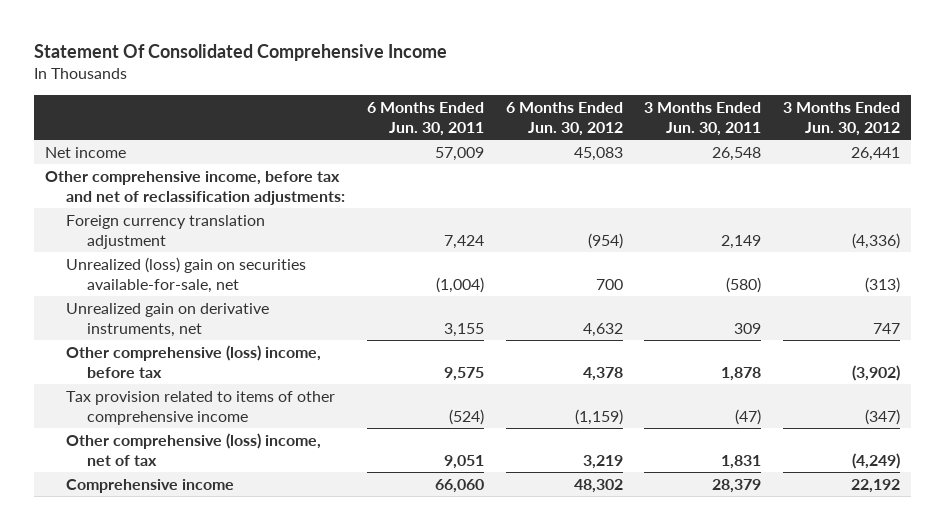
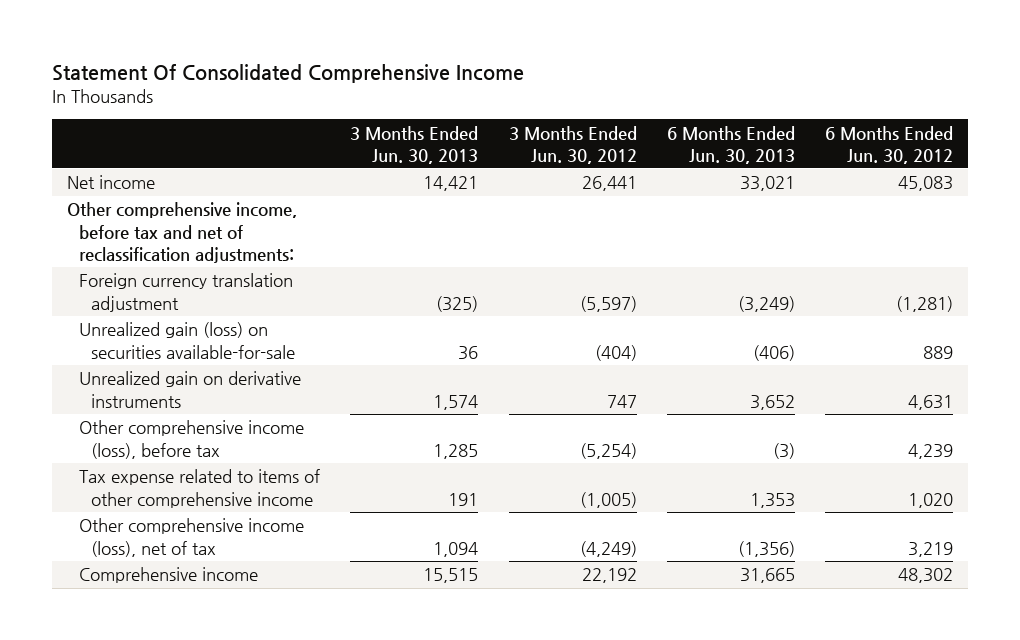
[366,101,484,137] 6 Months Ended Jun. 30, 2011 -> none
[644,101,762,137] 3 Months Ended Jun. 30, 2011 -> none
none -> [350,125,479,164] 3 Months Ended Jun. 30, 2013
none -> [666,125,795,164] 6 Months Ended Jun. 30, 2013
[587,232,623,249] (954) -> [895,295,953,312] (1,281)
[852,232,901,249] (4,336) -> [579,295,637,312] (5,597)
[65,256,306,293] Unrealized (loss) gain on securities available-for-sale, net -> [79,322,296,359] Unrealized gain (loss) on securities available-for-sale
[595,278,623,290] 700 -> [922,345,953,359] 889
[865,276,901,293] (313) -> [594,344,637,361] (404)
[65,302,269,337] Unrealized gain on derivative instruments, net -> [79,371,302,408] Unrealized gain on derivative instruments
[582,322,623,337] 4,632 -> [907,394,953,410] 4,631
[65,344,321,378] Other comprehensive (loss) income, before tax -> [79,420,305,459] Other comprehensive income (loss), before tax
[582,366,623,381] 4,378 -> [907,443,953,459] 4,239
[852,364,901,381] (3,902) -> [579,442,637,459] (5,254)
[65,390,335,425] Tax provision related to items of other comprehensive income -> [79,469,321,508] Tax expense related to items of other comprehensive income
[574,408,623,425] (1,159) -> [907,492,953,508] 1,020
[865,408,901,425] (347) -> [579,491,637,508] (1,005)
[65,432,321,466] Other comprehensive (loss) income, net of tax -> [79,518,305,557] Other comprehensive income (loss), net of tax

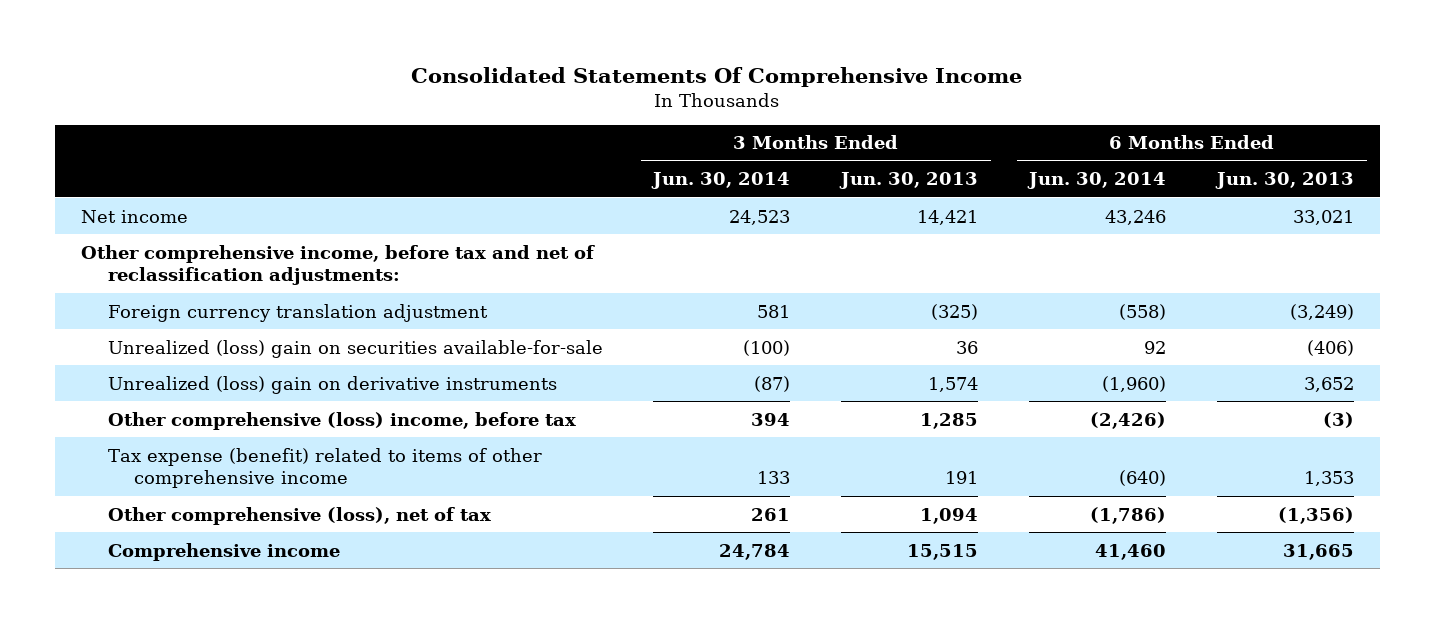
[51,63,524,83] Statement Of Consolidated Comprehensive Income -> [411,66,1023,87] Consolidated Statements Of Comprehensive Income
[508,125,637,164] 3 Months Ended Jun. 30, 2012 -> none
[824,125,953,164] 6 Months Ended Jun. 30, 2012 -> none
none -> [651,172,791,190] Jun. 30, 2014
none -> [1027,172,1167,190] Jun. 30, 2014
[79,322,296,359] Unrealized gain (loss) on securities available-for-sale -> [107,339,603,358] Unrealized (loss) gain on securities available-for-sale
[79,371,302,408] Unrealized gain on derivative instruments -> [107,375,557,394] Unrealized (loss) gain on derivative instruments
[79,420,305,459] Other comprehensive income (loss), before tax -> [107,411,576,430] Other comprehensive (loss) income, before tax
[79,469,321,508] Tax expense related to items of other comprehensive income -> [107,447,542,489] Tax expense (benefit) related to items of other comprehensive income
[79,518,305,557] Other comprehensive income (loss), net of tax -> [107,506,491,525] Other comprehensive (loss), net of tax

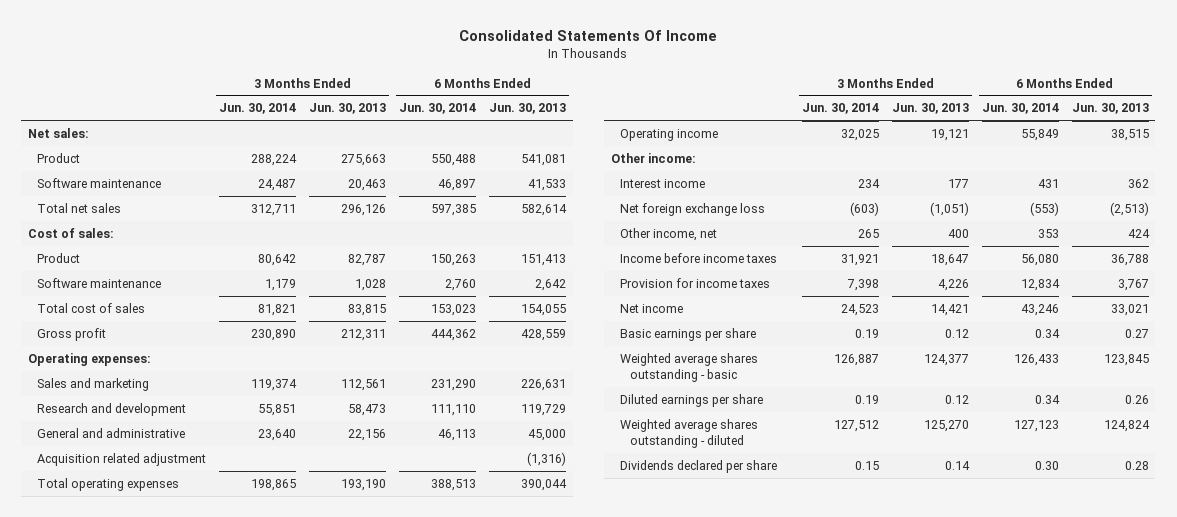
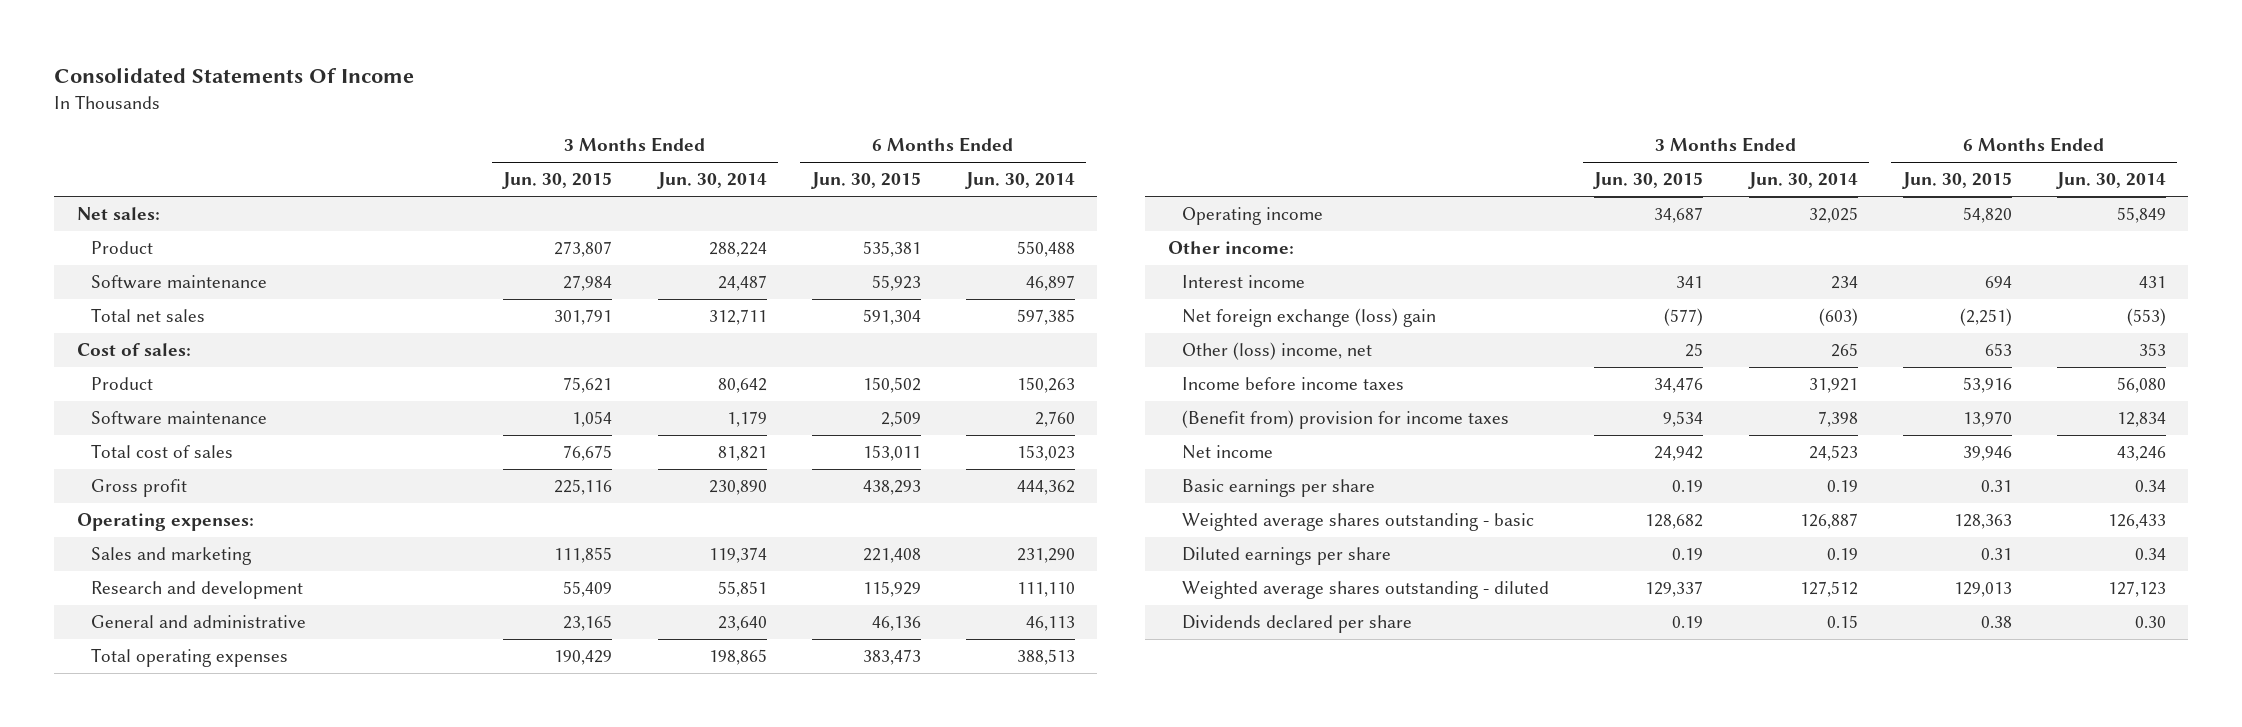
[309,103,387,115] Jun. 30, 2013 -> none
[489,103,567,115] Jun. 30, 2013 -> none
none -> [502,172,613,190] Jun. 30, 2015
none -> [810,172,921,190] Jun. 30, 2015
[37,452,207,466] Acquisition related adjustment -> none
[620,202,766,216] Net foreign exchange loss -> [1182,308,1437,328] Net foreign exchange (loss) gain
[620,227,718,241] Other income, net -> [1182,342,1373,361] Other (loss) income, net
[620,277,771,288] Provision for income taxes -> [1182,410,1510,430] (Benefit from) provision for income taxes

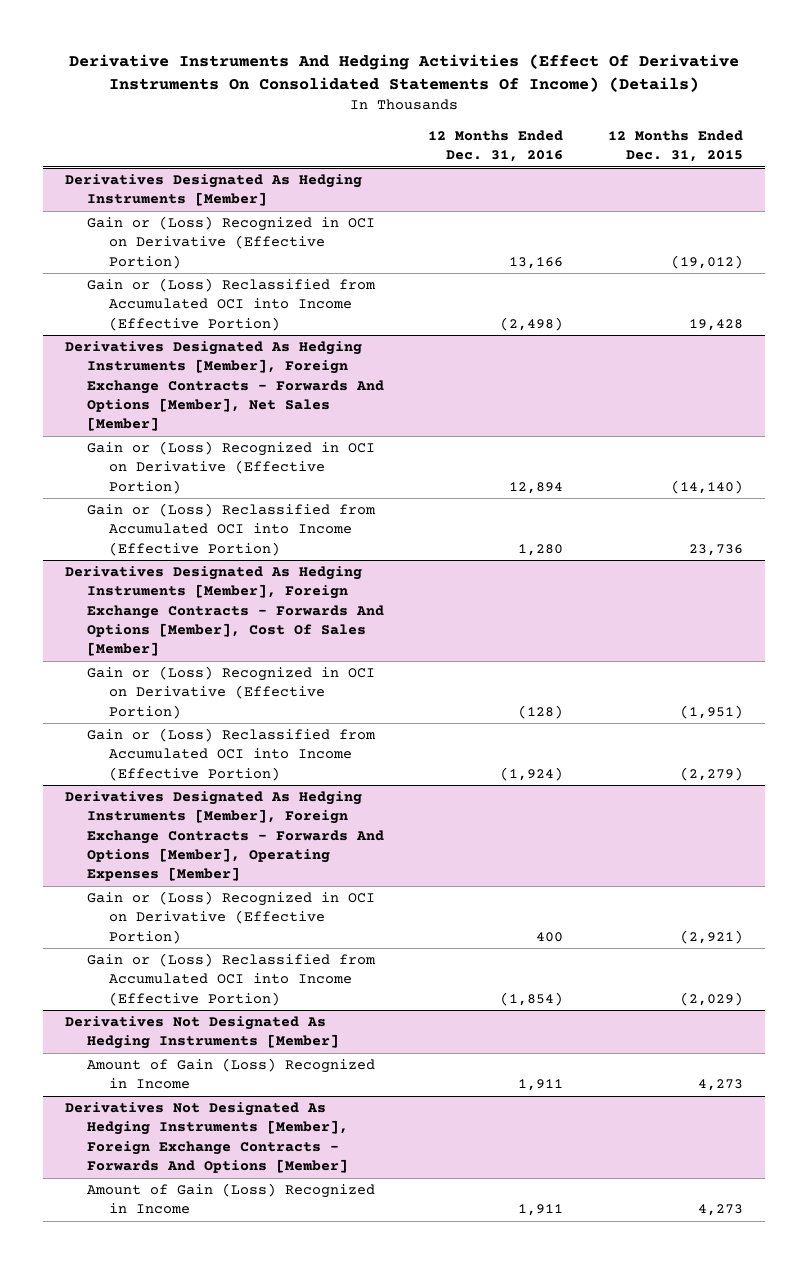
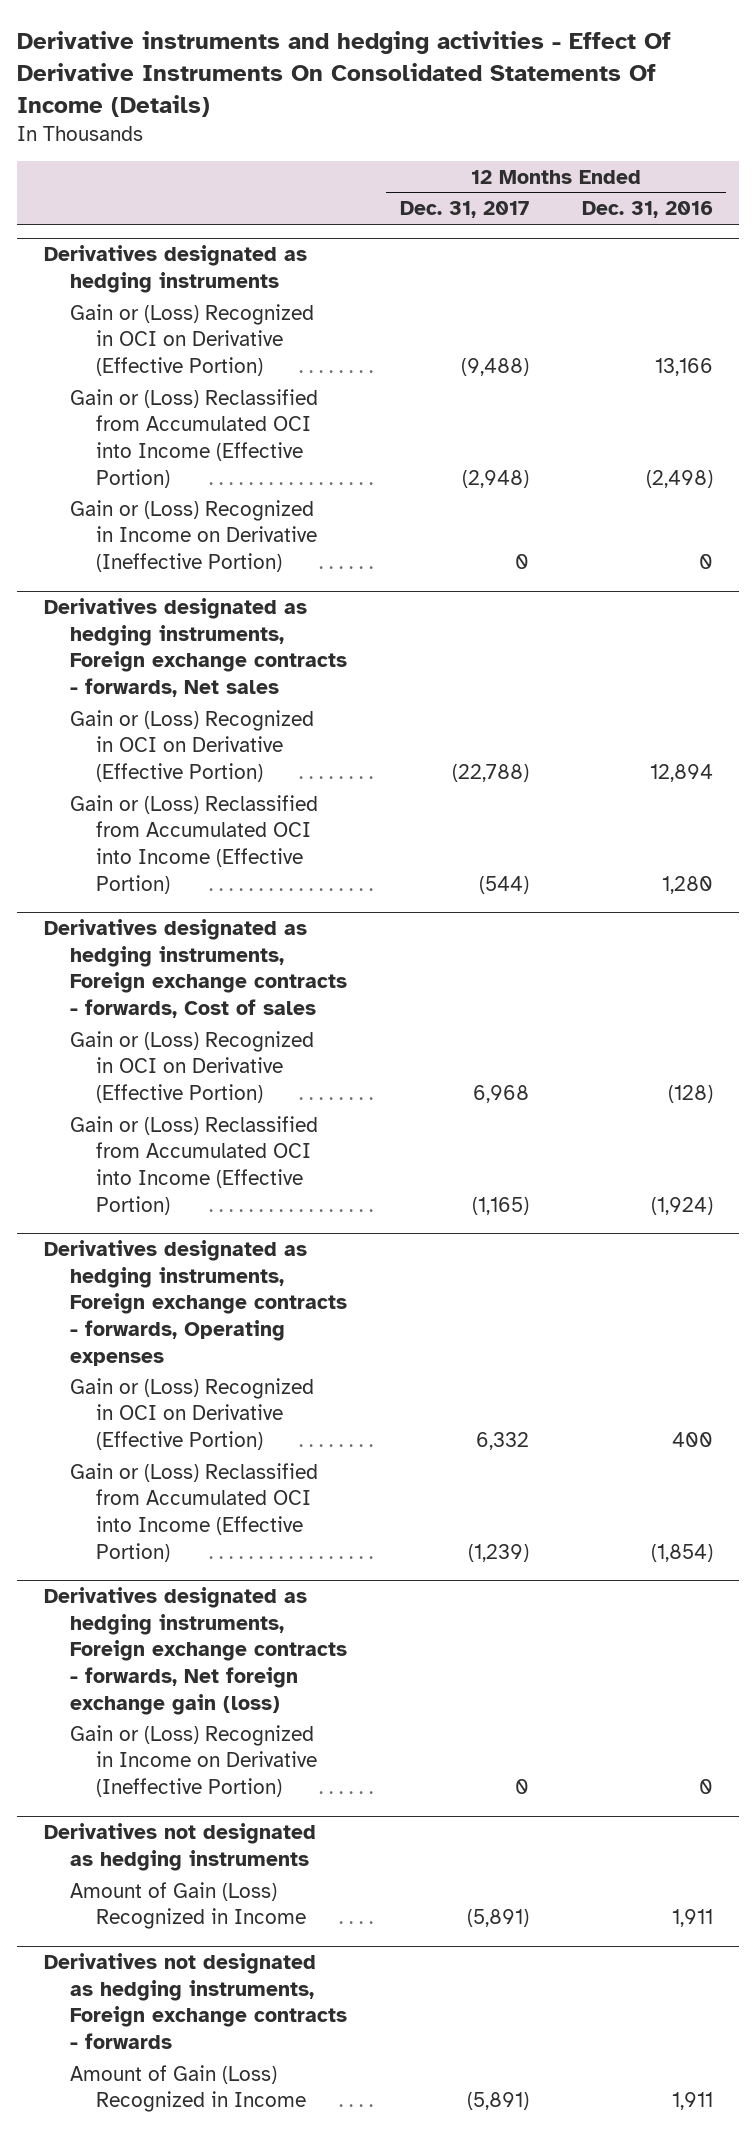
[68,53,739,92] Derivative Instruments And Hedging Activities (Effect Of Derivative Instruments On Consolidated Statements Of Income) (Details) -> [17,31,672,117] Derivative instruments and hedging activities - Effect Of Derivative Instruments On Consolidated Statements Of Income (Details)
[607,130,743,163] 12 Months Ended Dec. 31, 2015 -> none
none -> [399,201,529,219] Dec. 31, 2017
[64,174,362,207] Derivatives Designated As Hedging Instruments [Member] -> [43,245,307,293] Derivatives designated as hedging instruments
none -> [69,499,317,573] Gain or (Loss) Recognized in Income on Derivative (Ineffective Portion)
[64,341,384,432] Derivatives Designated As Hedging Instruments [Member], Foreign Exchange Contracts - Forwards And Options [Member], Net Sales [Member] -> [43,598,347,697] Derivatives designated as hedging instruments, Foreign exchange contracts - forwards, Net sales
[64,566,384,657] Derivatives Designated As Hedging Instruments [Member], Foreign Exchange Contracts - Forwards And Options [Member], Cost Of Sales [Member] -> [43,919,347,1018] Derivatives designated as hedging instruments, Foreign exchange contracts - forwards, Cost of sales
[64,791,384,882] Derivatives Designated As Hedging Instruments [Member], Foreign Exchange Contracts - Forwards And Options [Member], Operating Expenses [Member] -> [43,1240,347,1366] Derivatives designated as hedging instruments, Foreign exchange contracts - forwards, Operating expenses
none -> [43,1587,347,1715] Derivatives designated as hedging instruments, Foreign exchange contracts - forwards, Net foreign exchange gain (loss)
none -> [69,1724,317,1798] Gain or (Loss) Recognized in Income on Derivative (Ineffective Portion)
[64,1016,339,1050] Derivatives Not Designated As Hedging Instruments [Member] -> [43,1823,316,1871] Derivatives not designated as hedging instruments
[64,1102,348,1174] Derivatives Not Designated As Hedging Instruments [Member], Foreign Exchange Contracts - Forwards And Options [Member] -> [43,1953,347,2049] Derivatives not designated as hedging instruments, Foreign exchange contracts - forwards

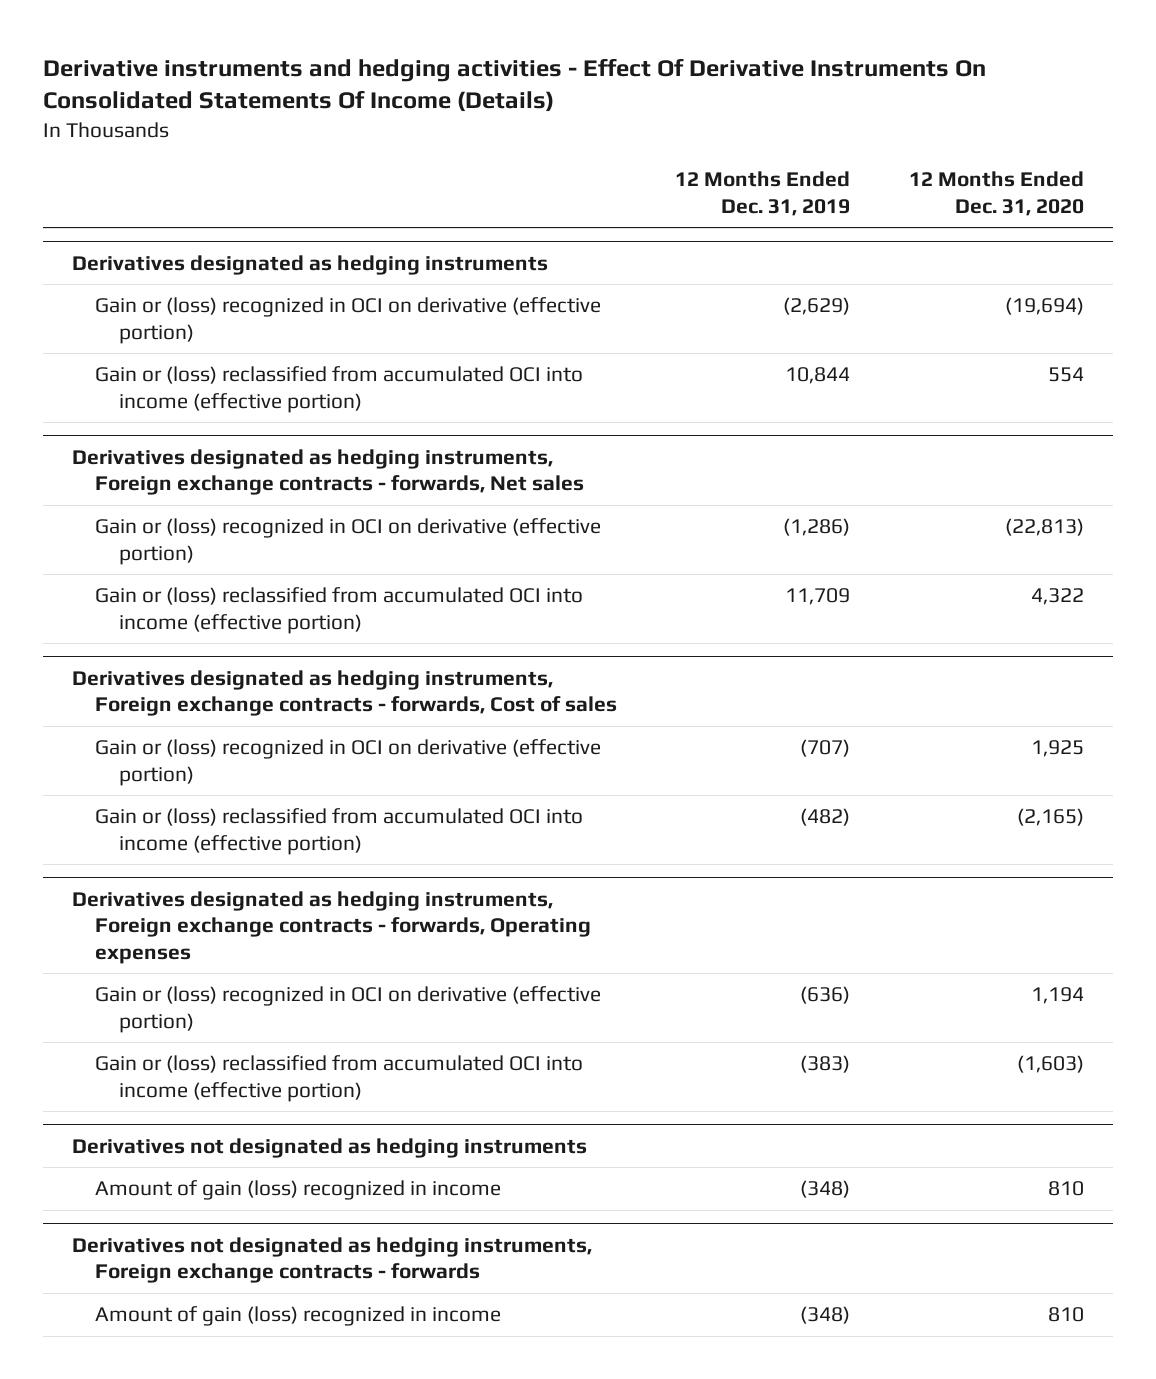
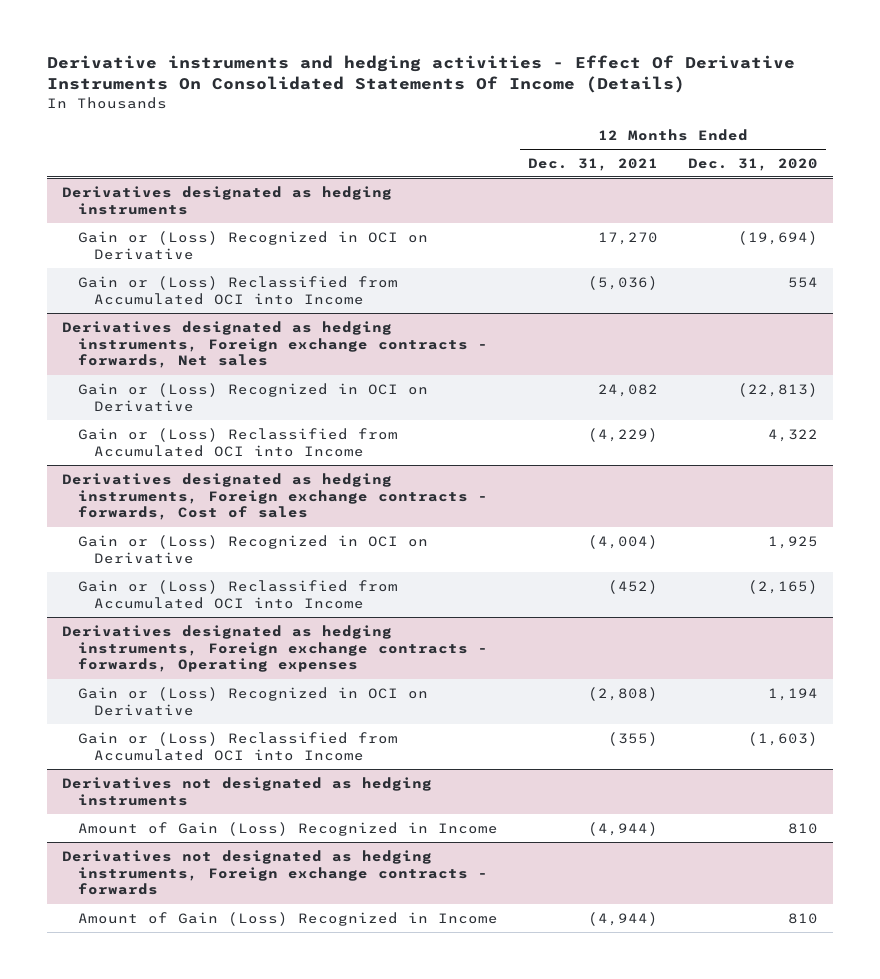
[675,171,851,216] 12 Months Ended Dec. 31, 2019 -> none
none -> [527,157,658,171] Dec. 31, 2021
[95,297,602,344] Gain or (loss) recognized in OCI on derivative (effective portion) -> [77,230,428,260] Gain or (Loss) Recognized in OCI on Derivative
[95,366,584,413] Gain or (loss) reclassified from accumulated OCI into income (effective portion) -> [77,275,398,305] Gain or (Loss) Reclassified from Accumulated OCI into Income
[95,518,602,565] Gain or (loss) recognized in OCI on derivative (effective portion) -> [77,382,428,412] Gain or (Loss) Recognized in OCI on Derivative
[95,587,584,634] Gain or (loss) reclassified from accumulated OCI into income (effective portion) -> [77,427,398,457] Gain or (Loss) Reclassified from Accumulated OCI into Income
[95,739,602,786] Gain or (loss) recognized in OCI on derivative (effective portion) -> [77,534,428,564] Gain or (Loss) Recognized in OCI on Derivative
[95,808,584,855] Gain or (loss) reclassified from accumulated OCI into income (effective portion) -> [77,579,398,609] Gain or (Loss) Reclassified from Accumulated OCI into Income
[95,986,602,1033] Gain or (loss) recognized in OCI on derivative (effective portion) -> [77,686,428,716] Gain or (Loss) Recognized in OCI on Derivative
[95,1055,584,1102] Gain or (loss) reclassified from accumulated OCI into income (effective portion) -> [77,731,398,761] Gain or (Loss) Reclassified from Accumulated OCI into Income
[95,1180,502,1201] Amount of gain (loss) recognized in income -> [77,821,498,836] Amount of Gain (Loss) Recognized in Income
[95,1306,502,1327] Amount of gain (loss) recognized in income -> [77,911,498,926] Amount of Gain (Loss) Recognized in Income

